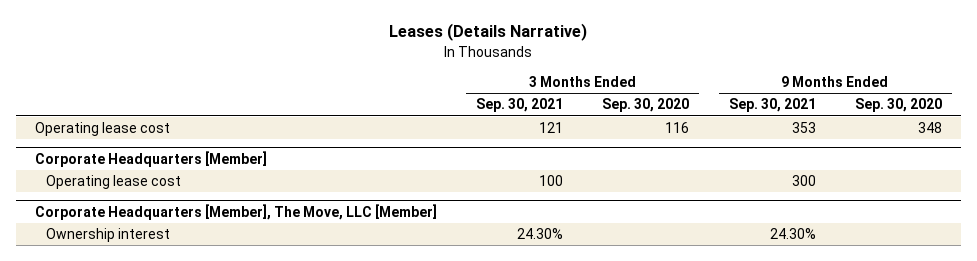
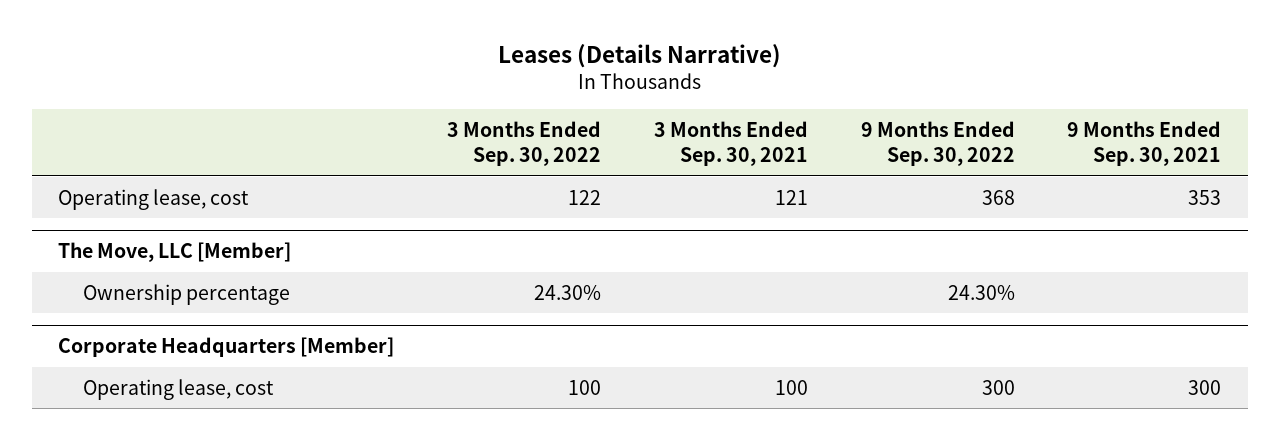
[602,98,690,113] Sep. 30, 2020 -> none
[854,98,942,113] Sep. 30, 2020 -> none
none -> [447,120,602,167] 3 Months Ended Sep. 30, 2022
none -> [860,120,1015,167] 9 Months Ended Sep. 30, 2022
[35,122,171,137] Operating lease cost -> [58,188,250,210] Operating lease, cost
none -> [58,242,292,263] The Move, LLC [Member]
none -> [83,283,291,305] Ownership percentage
[35,203,438,220] Corporate Headquarters [Member], The Move, LLC [Member] -> none
[45,228,170,243] Ownership interest -> none
[45,175,181,190] Operating lease cost -> [83,378,275,400] Operating lease, cost

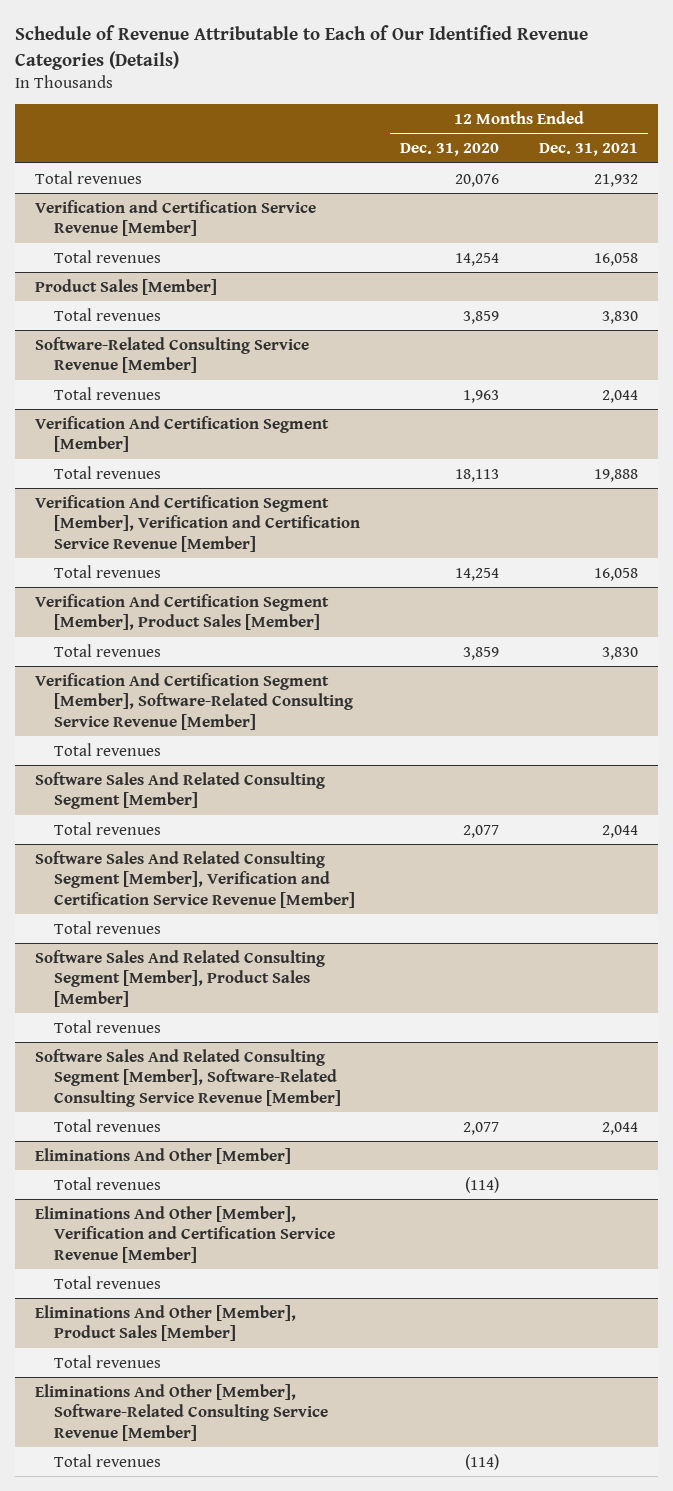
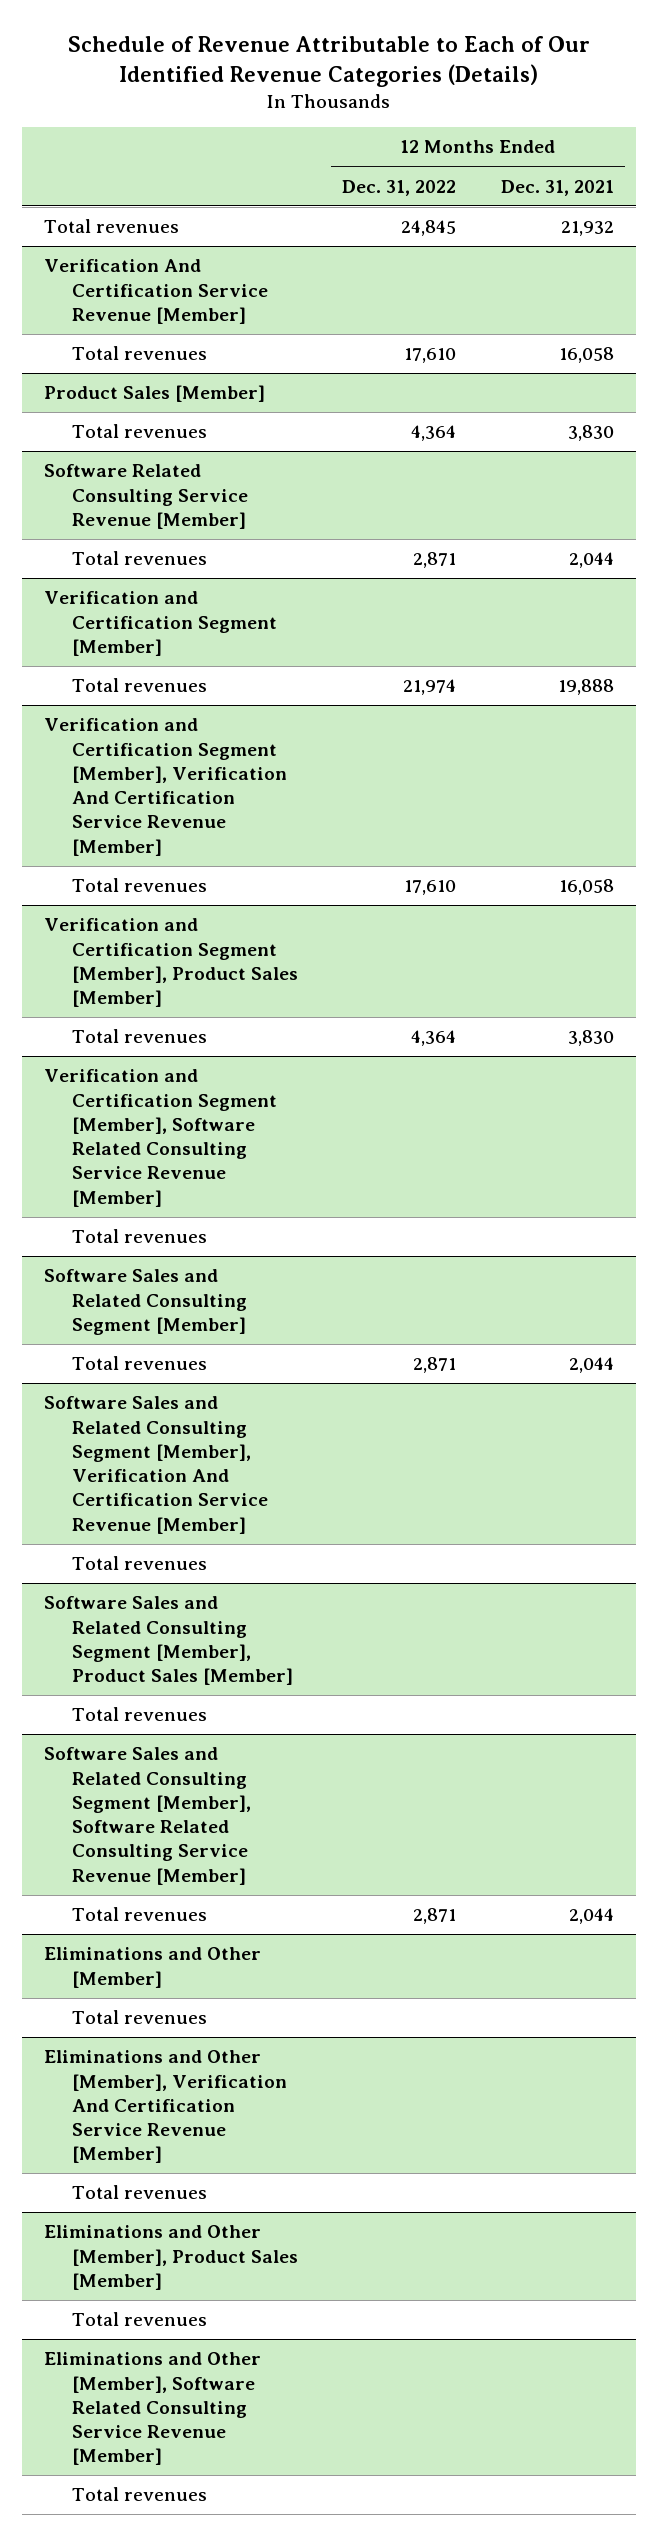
[399,143,499,157] Dec. 31, 2020 -> none
none -> [342,179,457,196] Dec. 31, 2022
[35,199,317,237] Verification and Certification Service Revenue [Member] -> [44,259,268,324] Verification And Certification Service Revenue [Member]
[35,336,310,374] Software-Related Consulting Service Revenue [Member] -> [44,464,248,529] Software Related Consulting Service Revenue [Member]
[35,415,330,453] Verification And Certification Segment [Member] -> [44,591,277,656] Verification and Certification Segment [Member]
[35,494,360,552] Verification And Certification Segment [Member], Verification and Certification Service Revenue [Member] -> [44,718,287,856] Verification and Certification Segment [Member], Verification And Certification Service Revenue [Member]
[35,593,330,631] Verification And Certification Segment [Member], Product Sales [Member] -> [44,918,298,1008] Verification and Certification Segment [Member], Product Sales [Member]
[35,672,353,730] Verification And Certification Segment [Member], Software-Related Consulting Service Revenue [Member] -> [44,1069,277,1207] Verification and Certification Segment [Member], Software Related Consulting Service Revenue [Member]
[35,771,326,810] Software Sales And Related Consulting Segment [Member] -> [44,1269,247,1335] Software Sales and Related Consulting Segment [Member]
[35,850,355,908] Software Sales And Related Consulting Segment [Member], Verification and Certification Service Revenue [Member] -> [44,1396,268,1534] Software Sales and Related Consulting Segment [Member], Verification And Certification Service Revenue [Member]
[35,949,326,1007] Software Sales And Related Consulting Segment [Member], Product Sales [Member] -> [44,1596,293,1686] Software Sales and Related Consulting Segment [Member], Product Sales [Member]
[35,1048,341,1107] Software Sales And Related Consulting Segment [Member], Software-Related Consulting Service Revenue [Member] -> [44,1747,251,1885] Software Sales and Related Consulting Segment [Member], Software Related Consulting Service Revenue [Member]
[35,1147,292,1164] Eliminations And Other [Member] -> [44,1947,262,1988] Eliminations and Other [Member]
[35,1205,335,1263] Eliminations And Other [Member], Verification and Certification Service Revenue [Member] -> [44,2050,287,2164] Eliminations and Other [Member], Verification And Certification Service Revenue [Member]
[35,1304,297,1342] Eliminations And Other [Member], Product Sales [Member] -> [44,2225,298,2290] Eliminations and Other [Member], Product Sales [Member]
[35,1383,328,1441] Eliminations And Other [Member], Software-Related Consulting Service Revenue [Member] -> [44,2352,262,2466] Eliminations and Other [Member], Software Related Consulting Service Revenue [Member]

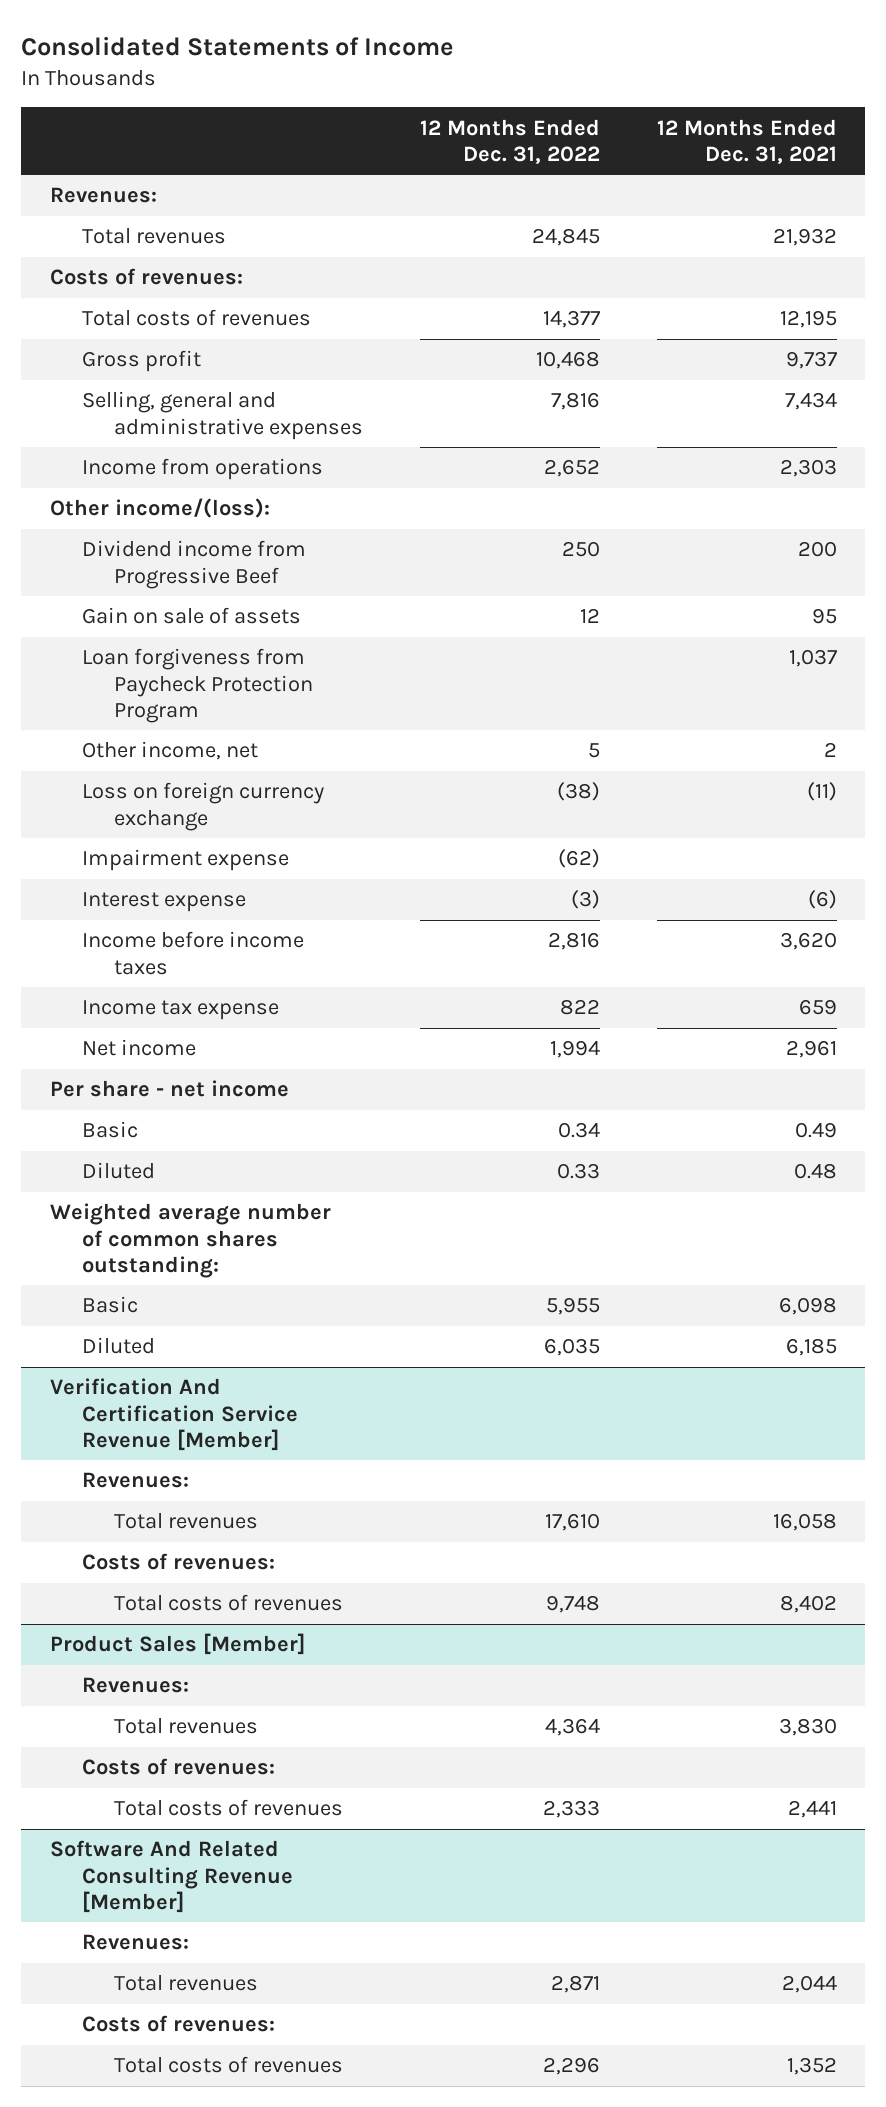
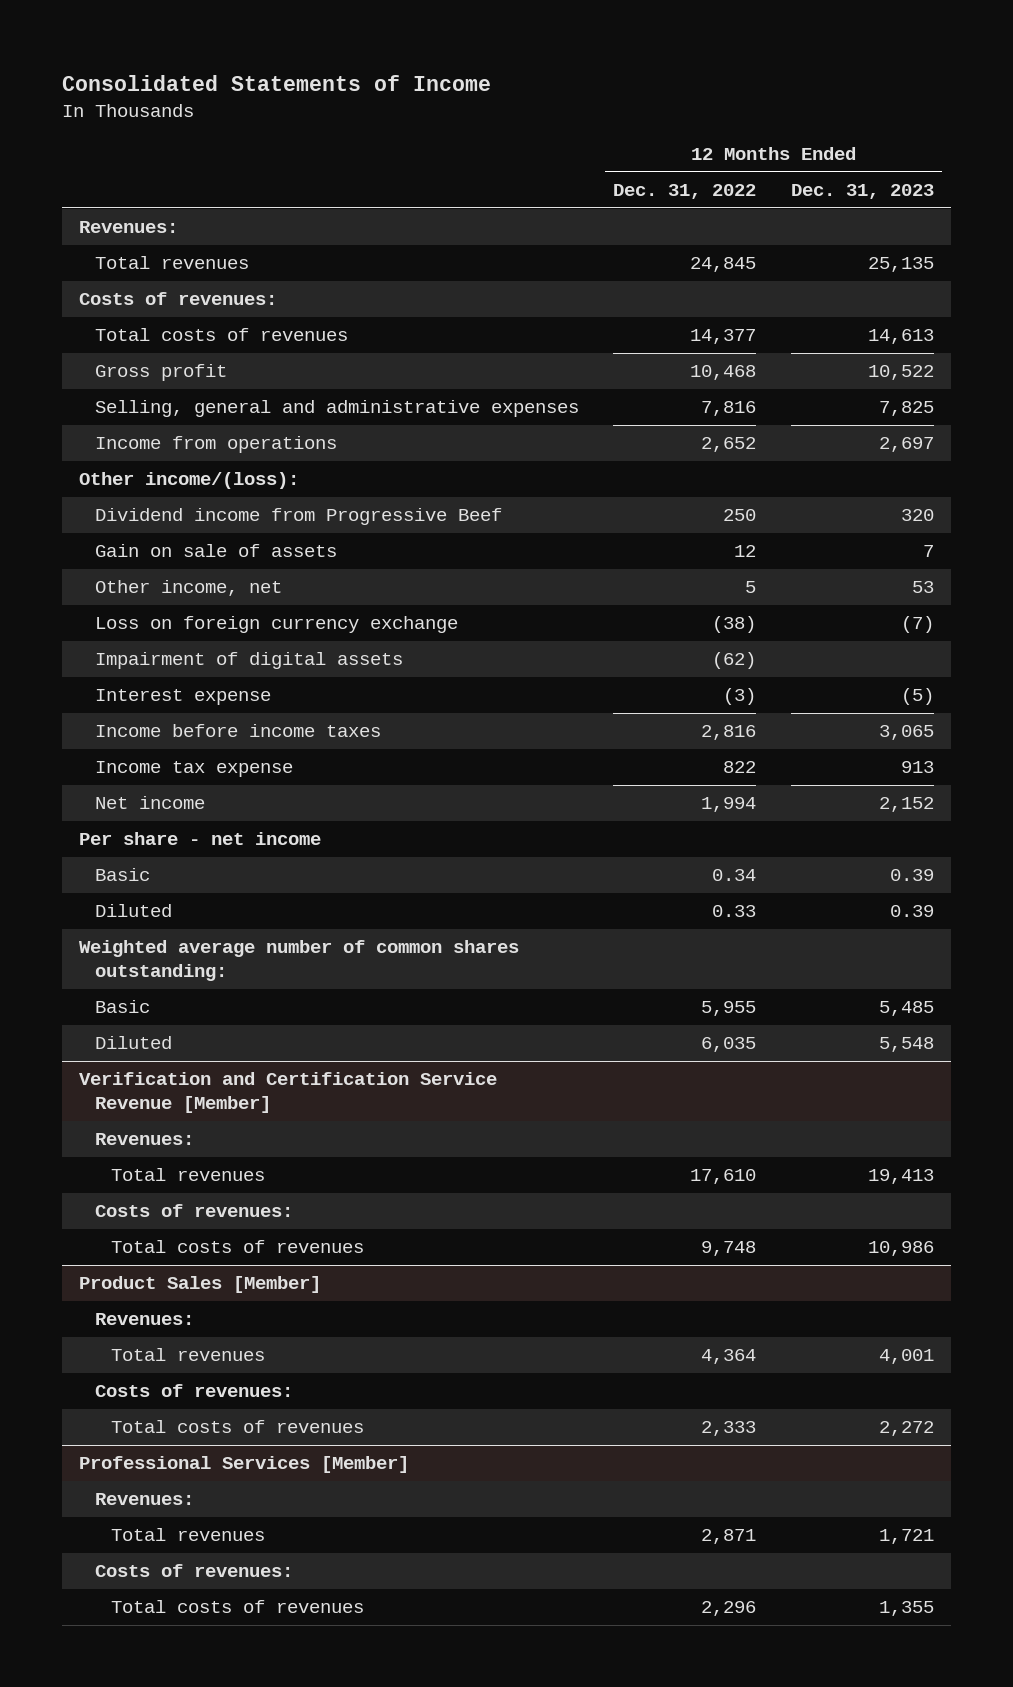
[656,118,837,164] 12 Months Ended Dec. 31, 2021 -> none
none -> [790,183,934,199] Dec. 31, 2023
[81,648,313,723] Loan forgiveness from Paycheck Protection Program -> none
[81,849,289,872] Impairment expense -> none
none -> [94,652,403,670] Impairment of digital assets
[49,1378,298,1451] Verification And Certification Service Revenue [Member] -> [79,1072,498,1114] Verification and Certification Service Revenue [Member]
[49,1840,293,1913] Software And Related Consulting Revenue [Member] -> none
none -> [79,1456,410,1474] Professional Services [Member]

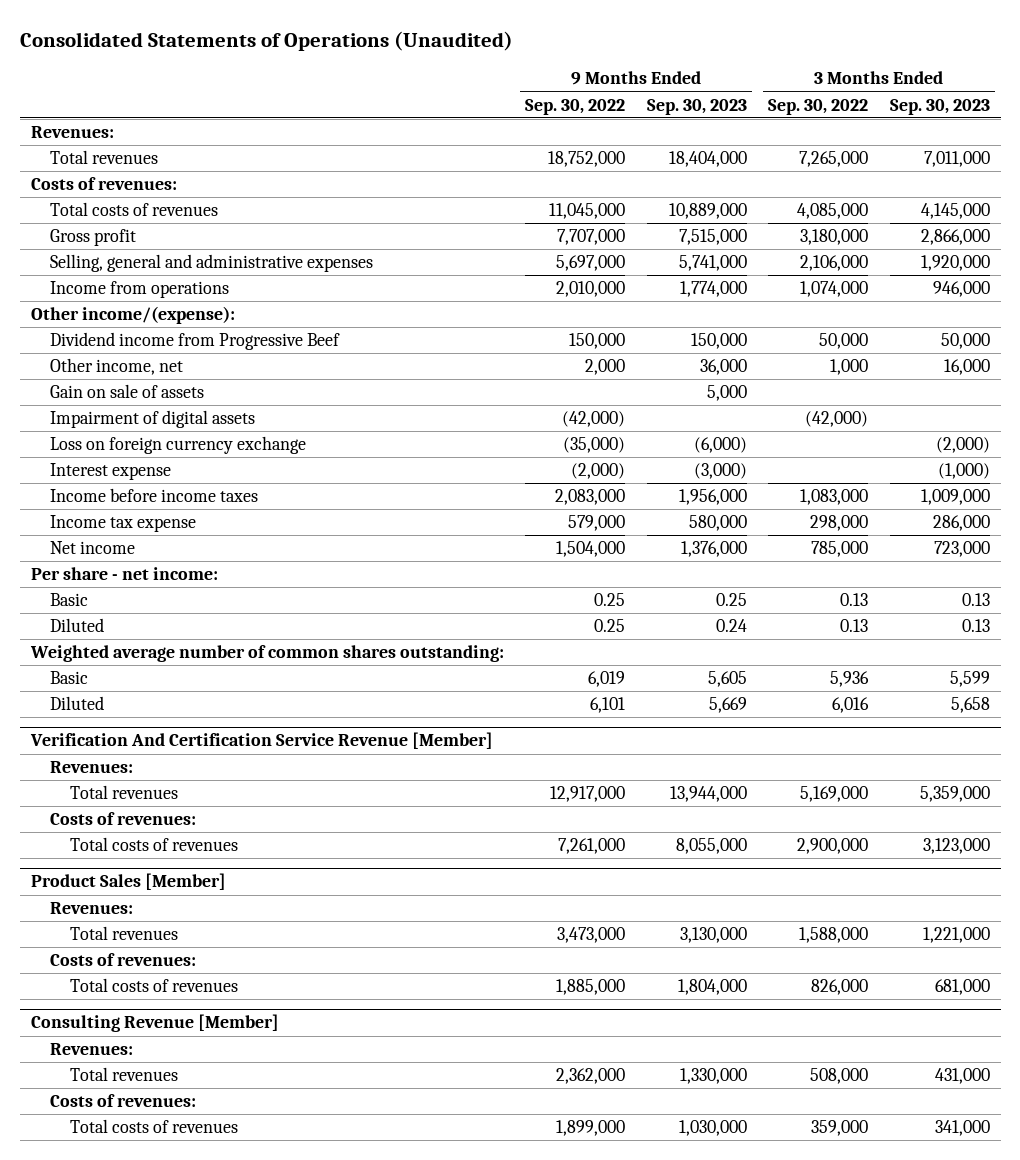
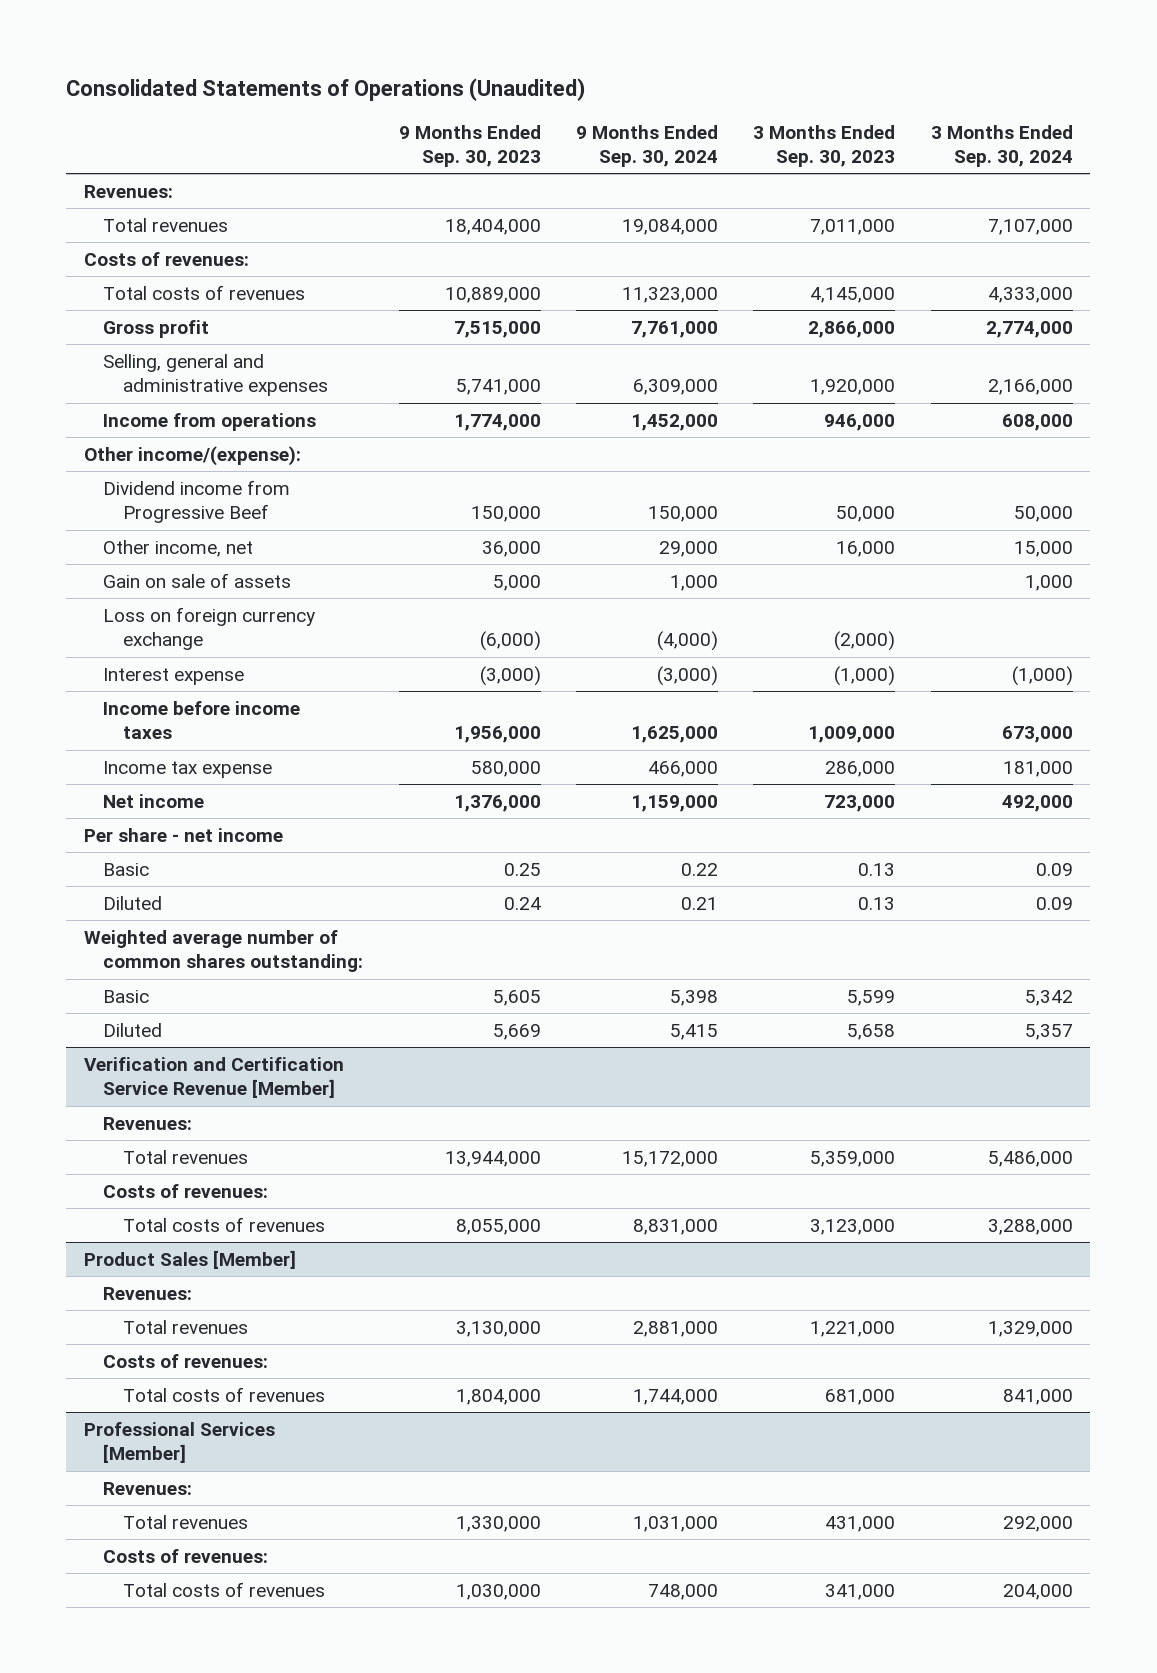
[525,98,626,115] Sep. 30, 2022 -> none
[768,98,869,115] Sep. 30, 2022 -> none
none -> [576,124,719,168] 9 Months Ended Sep. 30, 2024
none -> [930,124,1073,168] 3 Months Ended Sep. 30, 2024
[50,410,256,429] Impairment of digital assets -> none
[30,567,218,581] Per share - net income: -> [83,827,283,842] Per share - net income
[29,732,493,750] Verification And Certification Service Revenue [Member] -> [83,1056,344,1099] Verification and Certification Service Revenue [Member]
[30,1014,279,1033] Consulting Revenue [Member] -> none
none -> [83,1421,275,1464] Professional Services [Member]

